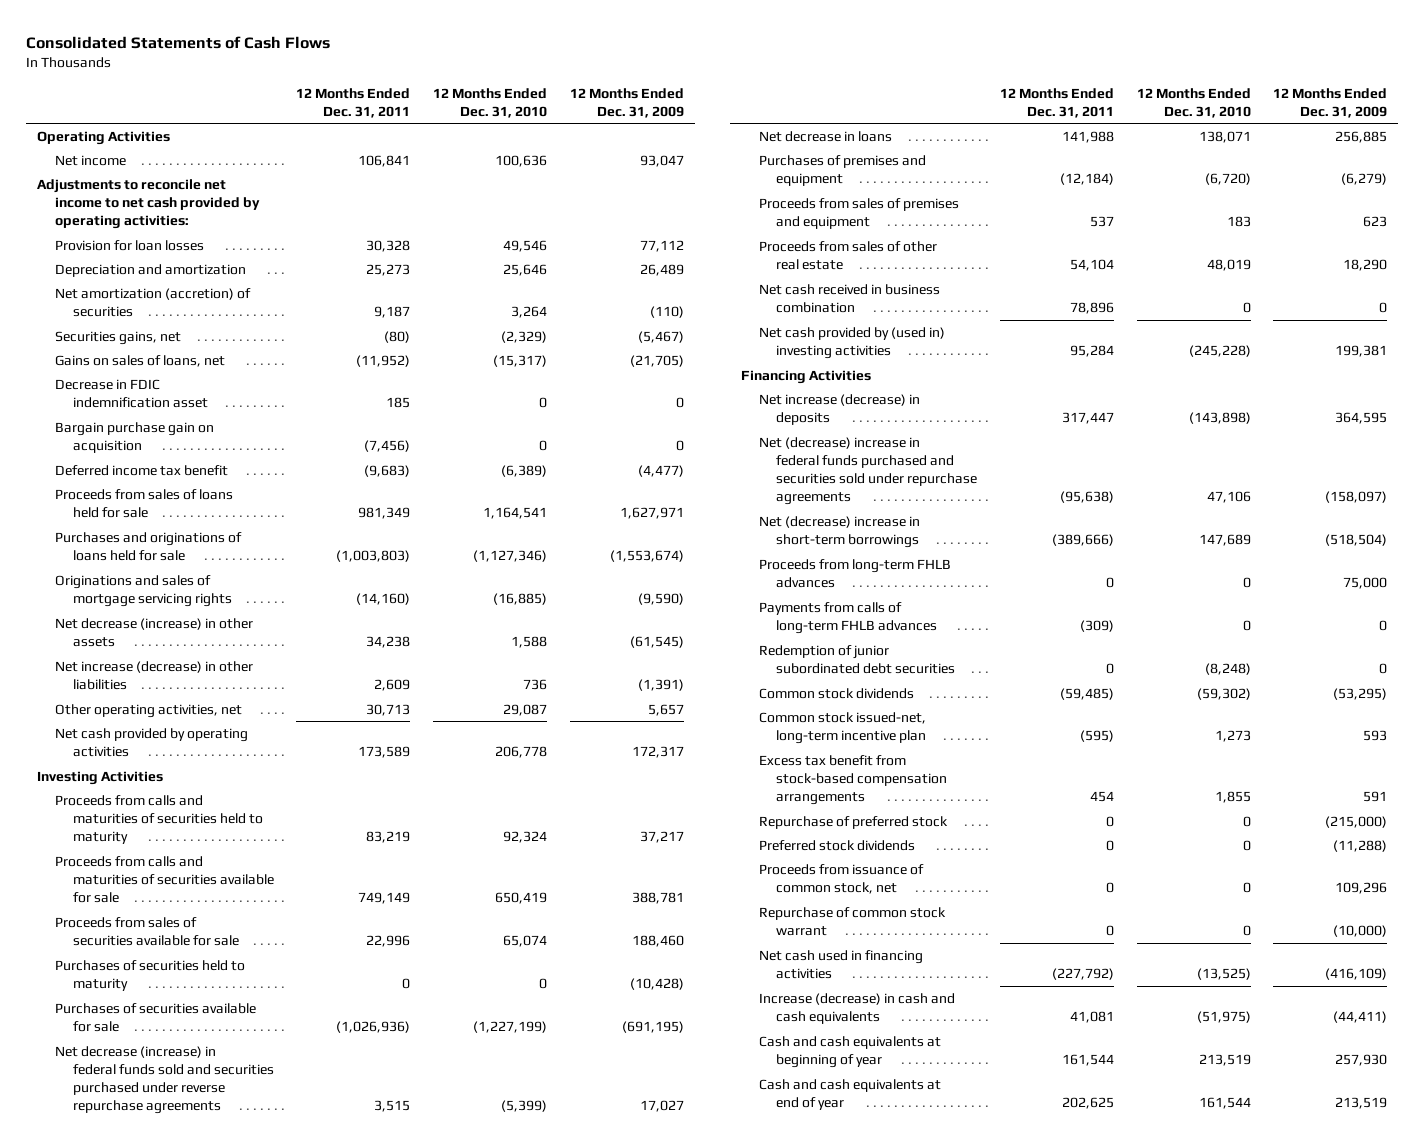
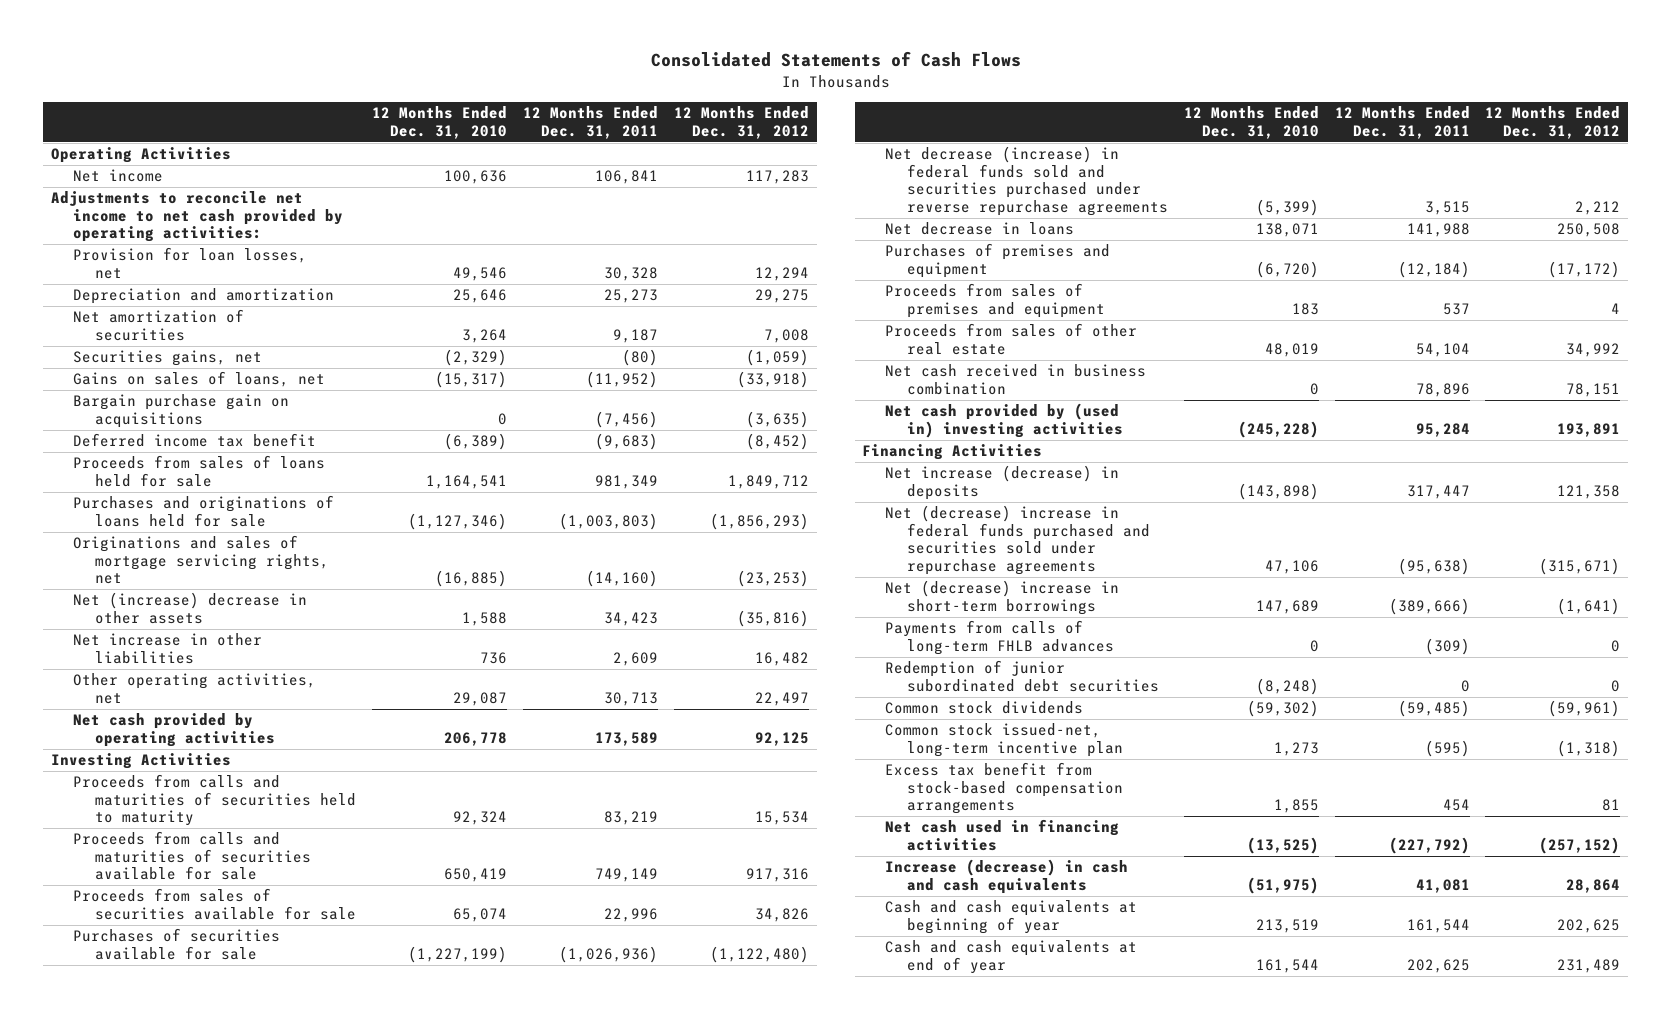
[569,87,684,118] 12 Months Ended Dec. 31, 2009 -> none
none -> [673,106,809,139] 12 Months Ended Dec. 31, 2012
[55,239,205,251] Provision for loan losses -> [73,247,308,279] Provision for loan losses, net
[55,287,252,317] Net amortization (accretion) of securities -> [73,309,245,341] Net amortization of securities
[55,378,208,408] Decrease in FDIC indemnification asset -> none
[55,421,215,453] Bargain purchase gain on acquisition -> [73,394,290,428] Bargain purchase gain on acquisitions
[55,574,232,607] Originations and sales of mortgage servicing rights -> [73,535,330,585] Originations and sales of mortgage servicing rights, net
[55,617,254,647] Net decrease (increase) in other assets -> [73,592,308,624] Net (increase) decrease in other assets
[366,635,411,648] 34,238 -> [603,611,658,626] 34,423
[55,660,254,690] Net increase (decrease) in other liabilities -> [73,633,263,664] Net increase in other liabilities
[55,959,246,991] Purchases of securities held to maturity -> none
[758,558,951,588] Proceeds from long-term FHLB advances -> none
[758,815,948,829] Repurchase of preferred stock -> none
[758,839,915,851] Preferred stock dividends -> none
[758,863,924,894] Proceeds from issuance of common stock, net -> none
[758,906,946,936] Repurchase of common stock warrant -> none

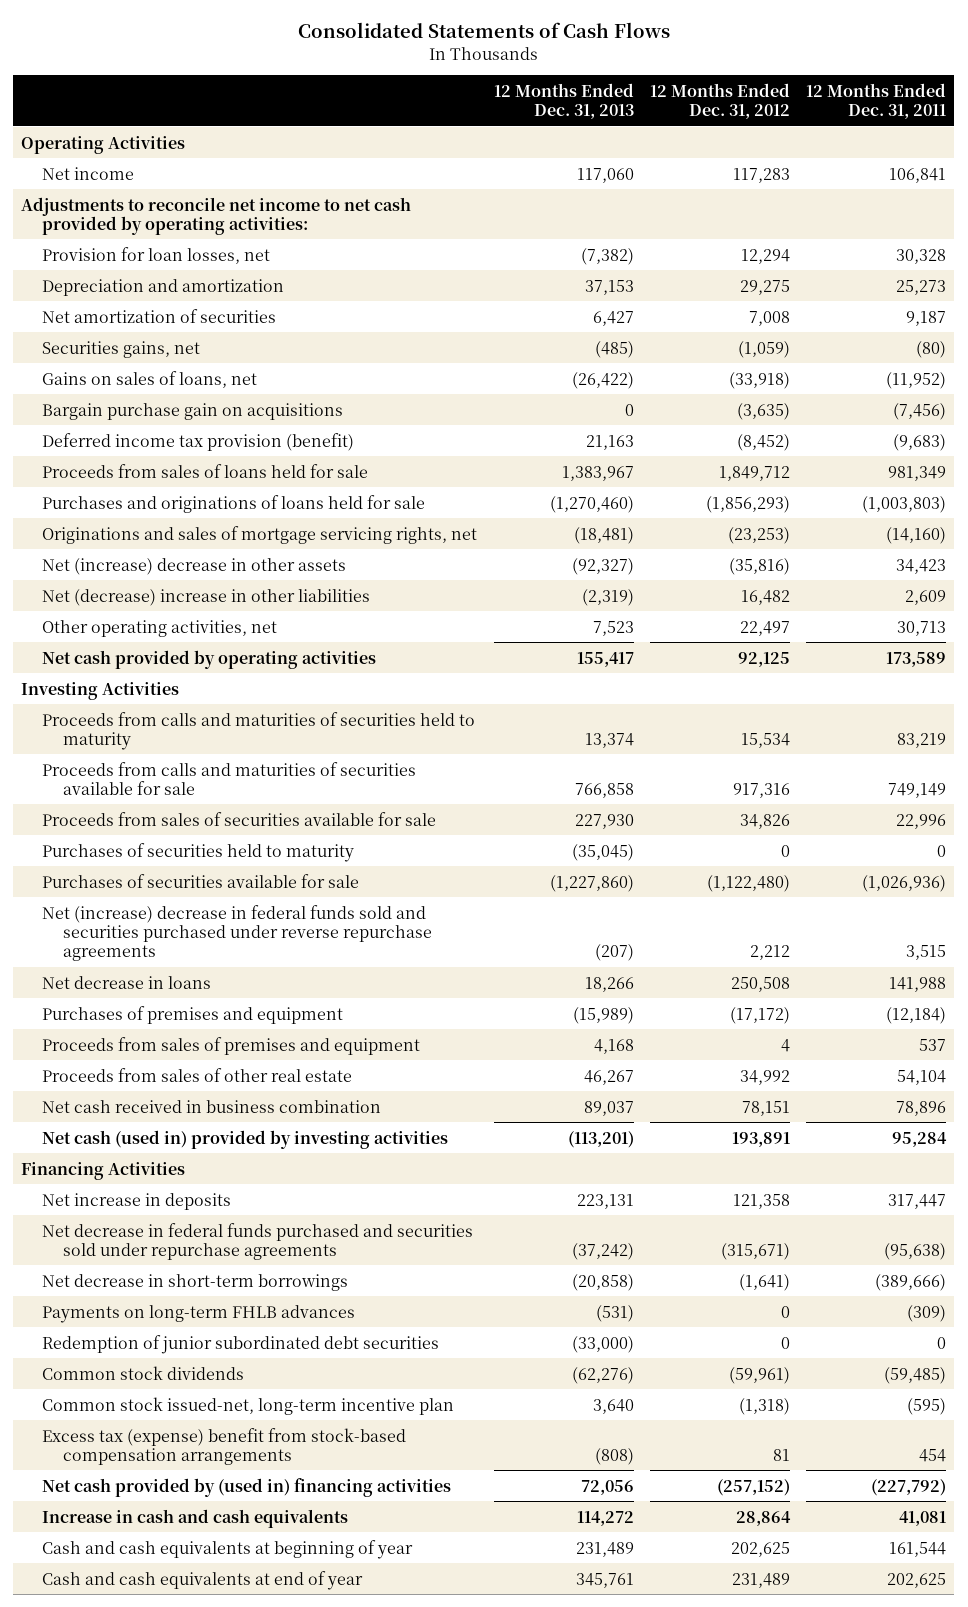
[372,106,508,139] 12 Months Ended Dec. 31, 2010 -> none
none -> [493,82,634,120] 12 Months Ended Dec. 31, 2013
[73,433,317,448] Deferred income tax benefit -> [42,432,355,451] Deferred income tax provision (benefit)
[73,633,263,664] Net increase in other liabilities -> [42,588,371,606] Net (decrease) increase in other liabilities
none -> [42,842,355,862] Purchases of securities held to maturity
[884,146,1168,216] Net decrease (increase) in federal funds sold and securities purchased under reverse repurchase agreements -> [42,904,433,961] Net (increase) decrease in federal funds sold and securities purchased under reverse repurchase agreements
[884,403,1123,438] Net cash provided by (used in) investing activities -> [42,1129,449,1149] Net cash (used in) provided by investing activities
[884,465,1119,500] Net increase (decrease) in deposits -> [42,1192,232,1210] Net increase in deposits
[884,505,1150,575] Net (decrease) increase in federal funds purchased and securities sold under repurchase agreements -> [42,1222,474,1260] Net decrease in federal funds purchased and securities sold under repurchase agreements
[884,580,1119,615] Net (decrease) increase in short-term borrowings -> [42,1273,349,1291] Net decrease in short-term borrowings
[884,620,1114,655] Payments from calls of long-term FHLB advances -> [42,1304,356,1323] Payments on long-term FHLB advances
[884,762,1123,815] Excess tax benefit from stock-based compensation arrangements -> [42,1427,407,1465] Excess tax (expense) benefit from stock-based compensation arrangements
[884,819,1119,851] Net cash used in financing activities -> [42,1477,452,1497] Net cash provided by (used in) financing activities
[884,859,1128,894] Increase (decrease) in cash and cash equivalents -> [42,1508,349,1528] Increase in cash and cash equivalents

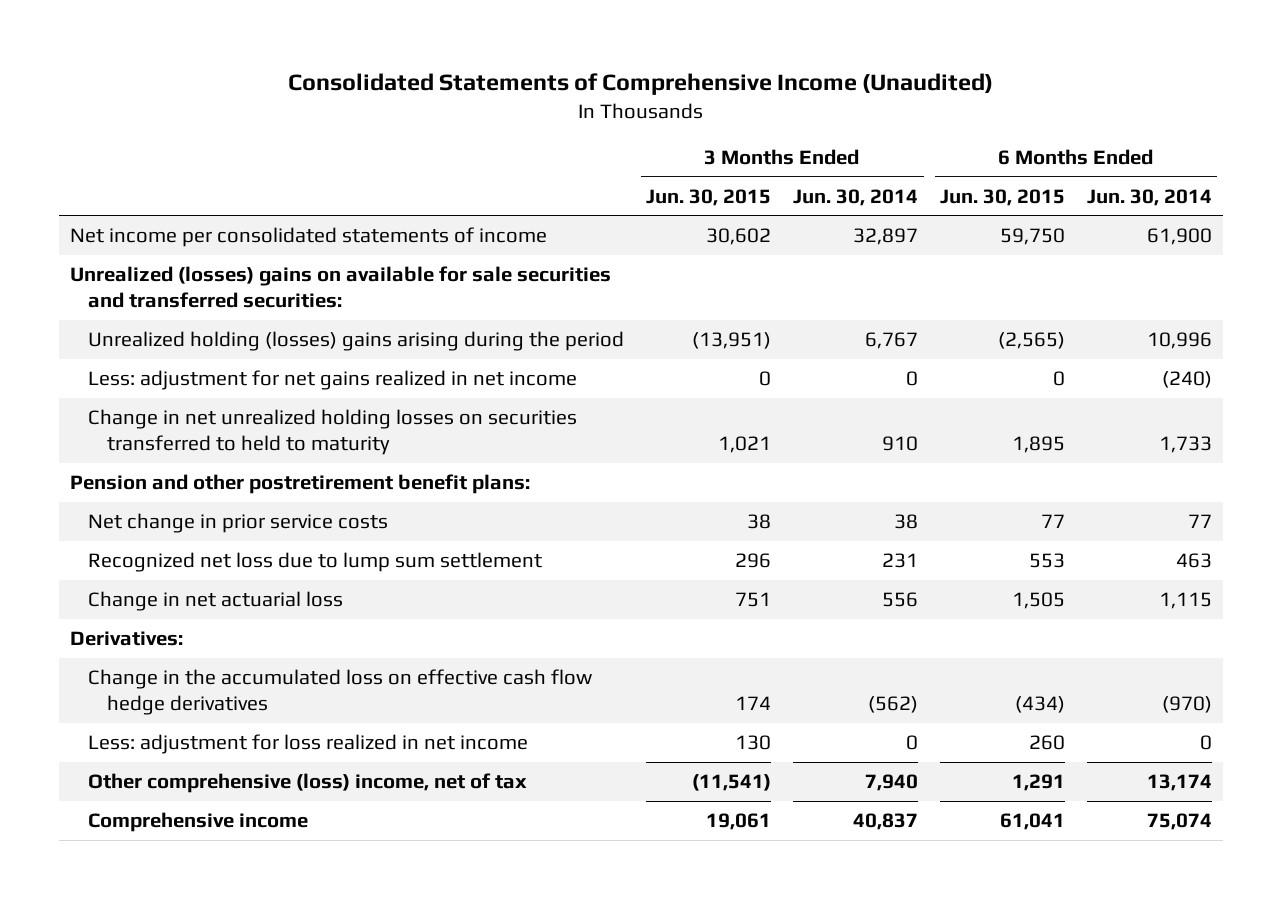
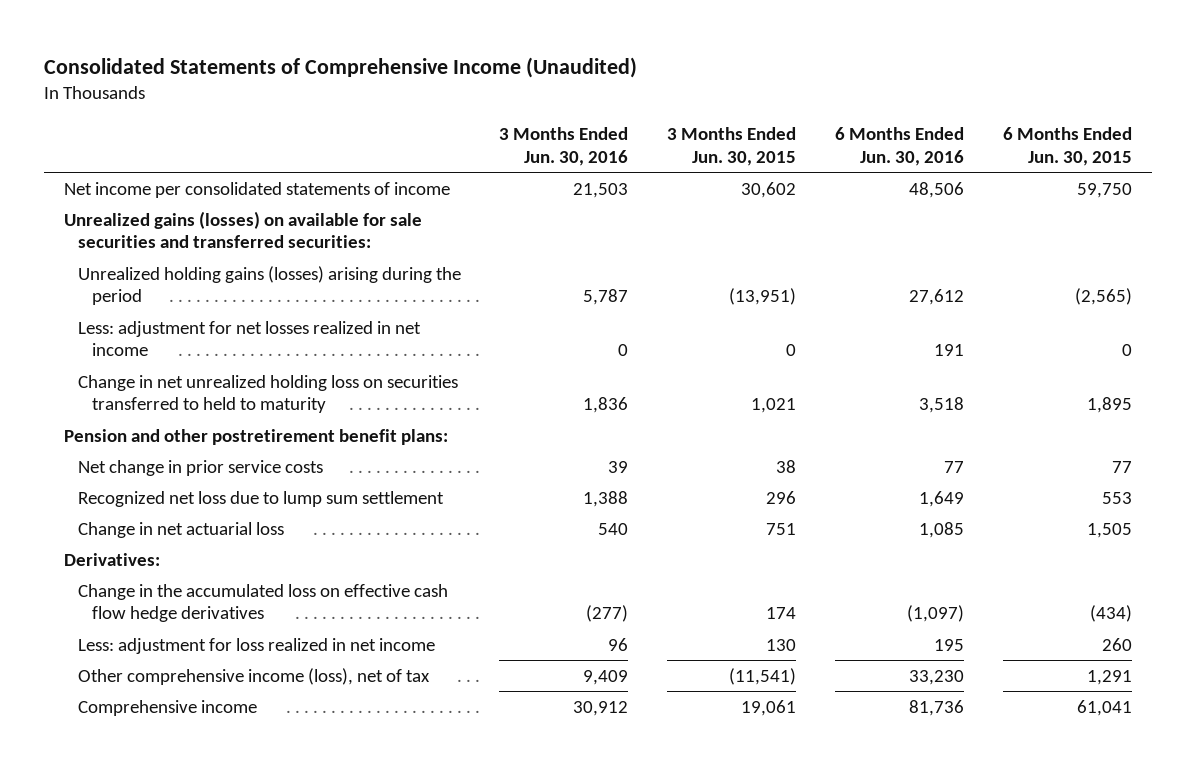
[793,188,919,206] Jun. 30, 2014 -> none
[1086,188,1212,206] Jun. 30, 2014 -> none
none -> [499,127,629,166] 3 Months Ended Jun. 30, 2016
none -> [835,127,965,166] 6 Months Ended Jun. 30, 2016
[69,265,611,309] Unrealized (losses) gains on available for sale securities and transferred securities: -> [63,210,422,249] Unrealized gains (losses) on available for sale securities and transferred securities:
[88,330,625,351] Unrealized holding (losses) gains arising during the period -> [77,265,461,306] Unrealized holding gains (losses) arising during the period
[88,369,578,390] Less: adjustment for net gains realized in net income -> [77,320,421,357] Less: adjustment for net losses realized in net income
[88,408,578,456] Change in net unrealized holding losses on securities transferred to held to maturity -> [77,374,458,414] Change in net unrealized holding loss on securities transferred to held to maturity
[88,772,528,793] Other comprehensive (loss) income, net of tax -> [77,667,430,685] Other comprehensive income (loss), net of tax

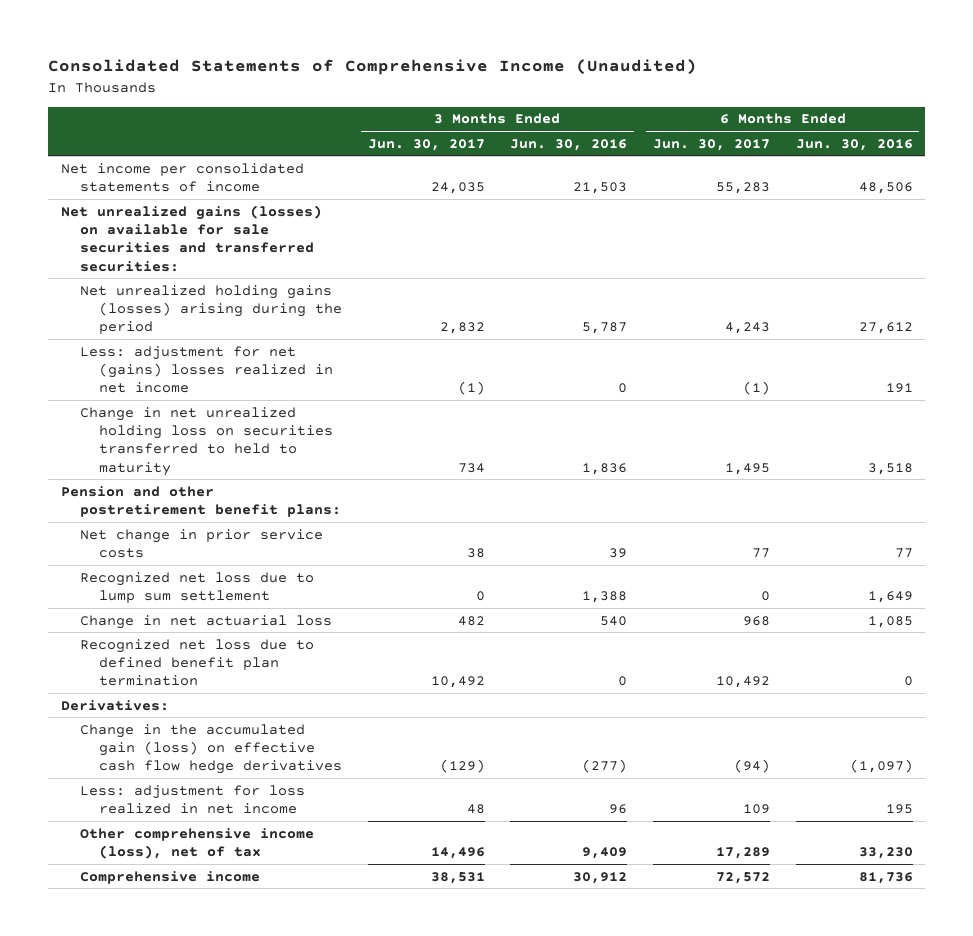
[667,127,797,166] 3 Months Ended Jun. 30, 2015 -> none
[1003,127,1133,166] 6 Months Ended Jun. 30, 2015 -> none
none -> [367,138,485,151] Jun. 30, 2017
none -> [652,138,770,151] Jun. 30, 2017
[63,210,422,249] Unrealized gains (losses) on available for sale securities and transferred securities: -> [60,204,322,272] Net unrealized gains (losses) on available for sale securities and transferred securities:
[77,265,461,306] Unrealized holding gains (losses) arising during the period -> [79,284,342,335] Net unrealized holding gains (losses) arising during the period
[77,320,421,357] Less: adjustment for net losses realized in net income -> [79,345,333,394] Less: adjustment for net (gains) losses realized in net income
none -> [79,638,314,687] Recognized net loss due to defined benefit plan termination
[77,583,448,623] Change in the accumulated loss on effective cash flow hedge derivatives -> [79,723,342,775] Change in the accumulated gain (loss) on effective cash flow hedge derivatives

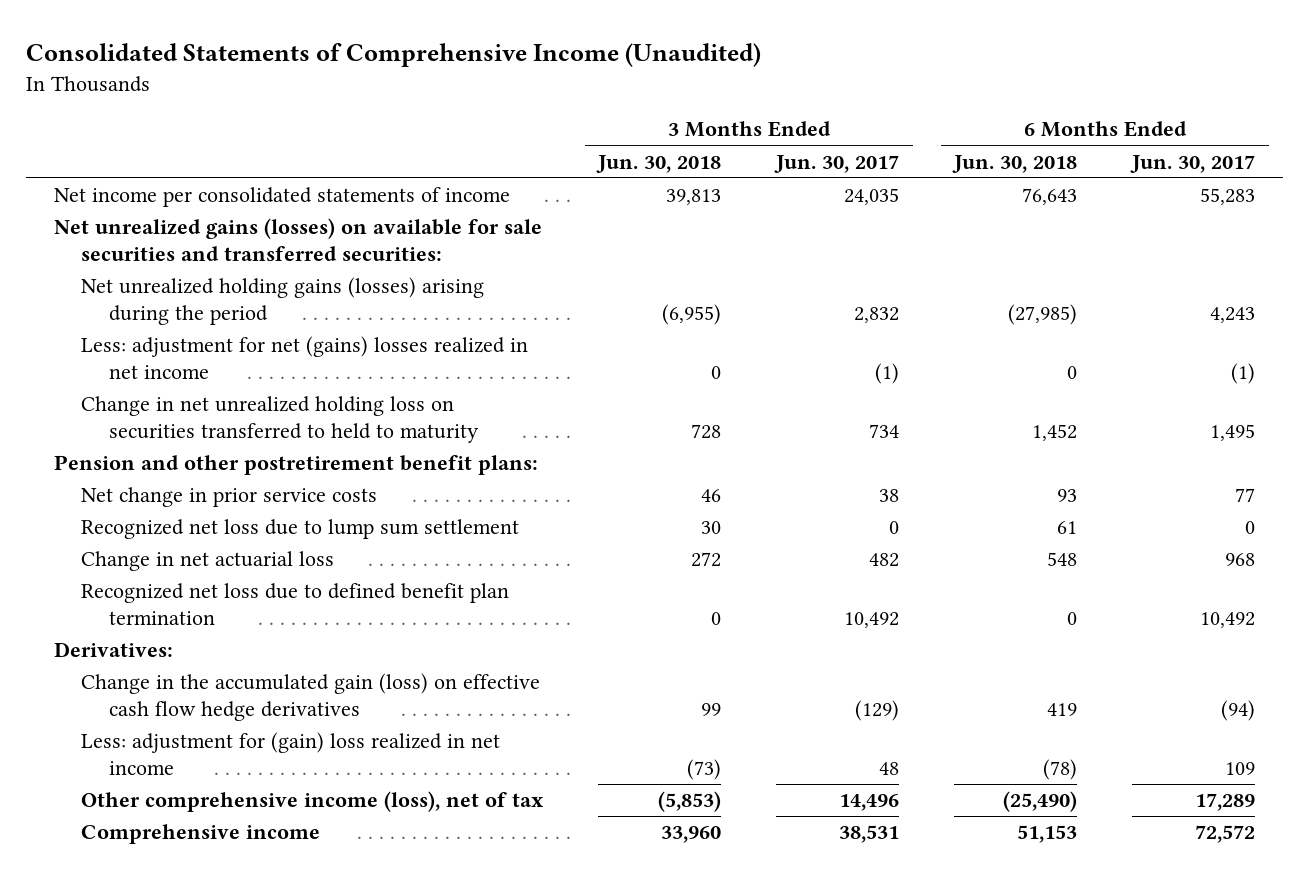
[510,138,628,151] Jun. 30, 2016 -> none
[795,138,913,151] Jun. 30, 2016 -> none
none -> [596,154,722,173] Jun. 30, 2018
none -> [952,154,1078,173] Jun. 30, 2018
[79,784,305,814] Less: adjustment for loss realized in net income -> [81,732,501,775] Less: adjustment for (gain) loss realized in net income

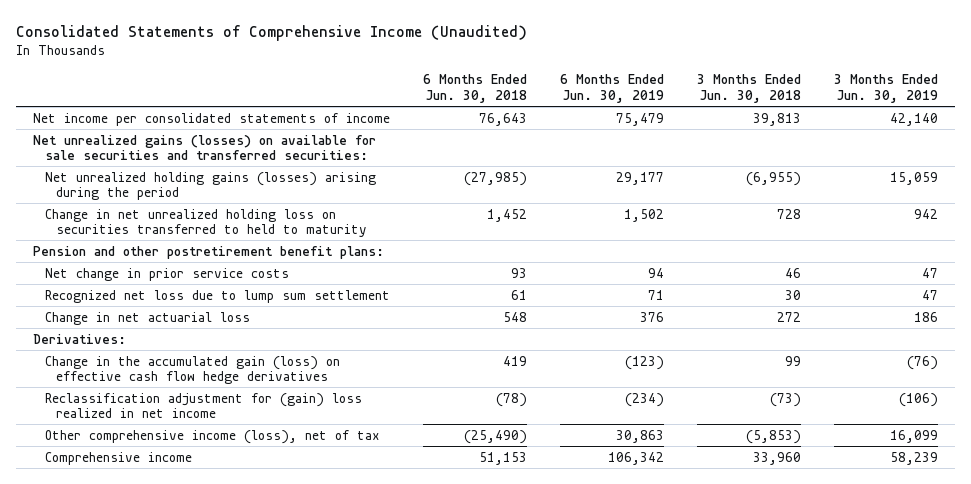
[774,154,900,173] Jun. 30, 2017 -> none
[1130,154,1256,173] Jun. 30, 2017 -> none
none -> [560,74,665,103] 6 Months Ended Jun. 30, 2019
none -> [834,74,939,103] 3 Months Ended Jun. 30, 2019
[81,336,529,379] Less: adjustment for net (gains) losses realized in net income -> none
[81,583,510,625] Recognized net loss due to defined benefit plan termination -> none
[81,732,501,775] Less: adjustment for (gain) loss realized in net income -> [44,392,362,419] Reclassification adjustment for (gain) loss realized in net income

